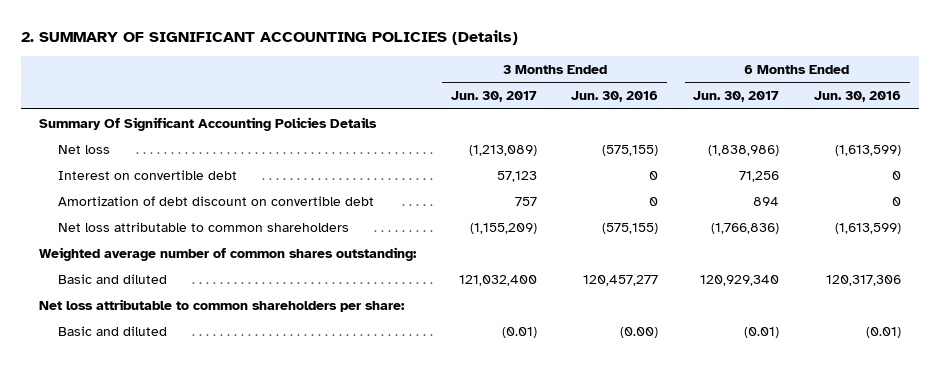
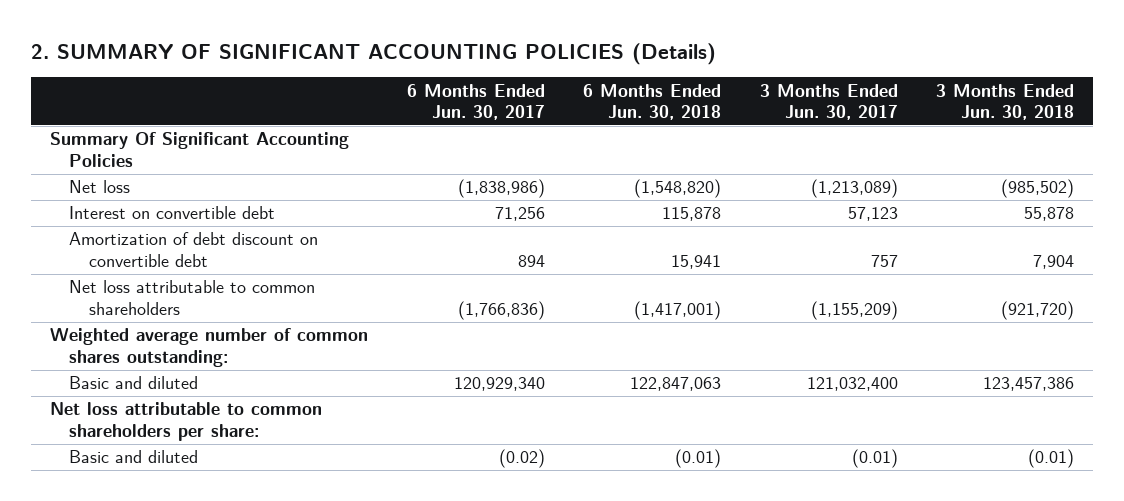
[571,91,659,103] Jun. 30, 2016 -> none
[814,91,902,103] Jun. 30, 2016 -> none
none -> [583,83,722,121] 6 Months Ended Jun. 30, 2018
none -> [936,83,1075,121] 3 Months Ended Jun. 30, 2018
[38,116,377,131] Summary Of Significant Accounting Policies Details -> [50,132,350,167] Summary Of Significant Accounting Policies
[744,326,780,338] (0.01) -> [498,449,545,469] (0.02)

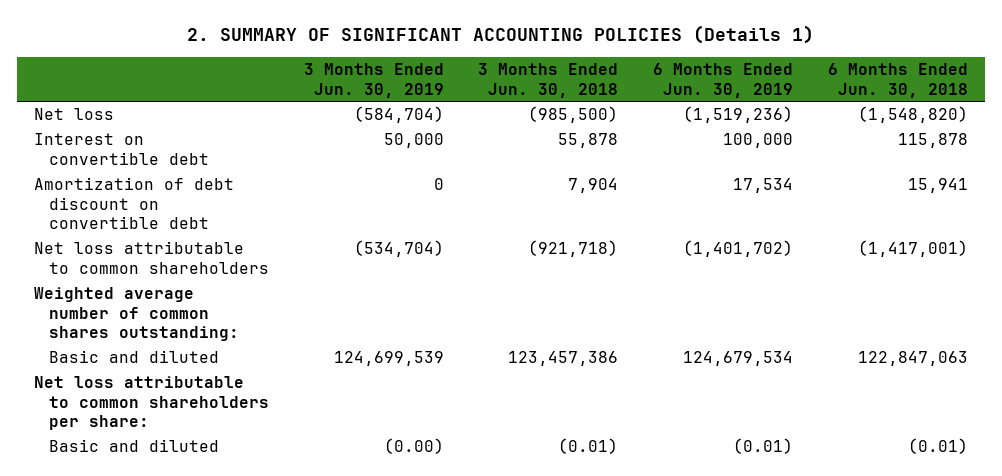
[30,42,716,65] 2. SUMMARY OF SIGNIFICANT ACCOUNTING POLICIES (Details) -> [187,25,815,45] 2. SUMMARY OF SIGNIFICANT ACCOUNTING POLICIES (Details 1)
[406,83,545,121] 6 Months Ended Jun. 30, 2017 -> none
[759,83,898,121] 3 Months Ended Jun. 30, 2017 -> none
none -> [303,63,444,98] 3 Months Ended Jun. 30, 2019
none -> [653,63,794,98] 6 Months Ended Jun. 30, 2019
[50,132,350,167] Summary Of Significant Accounting Policies -> none
[1001,179,1075,199] (985,502) -> [528,106,619,124] (985,500)
[1001,300,1075,320] (921,720) -> [528,240,619,258] (921,718)

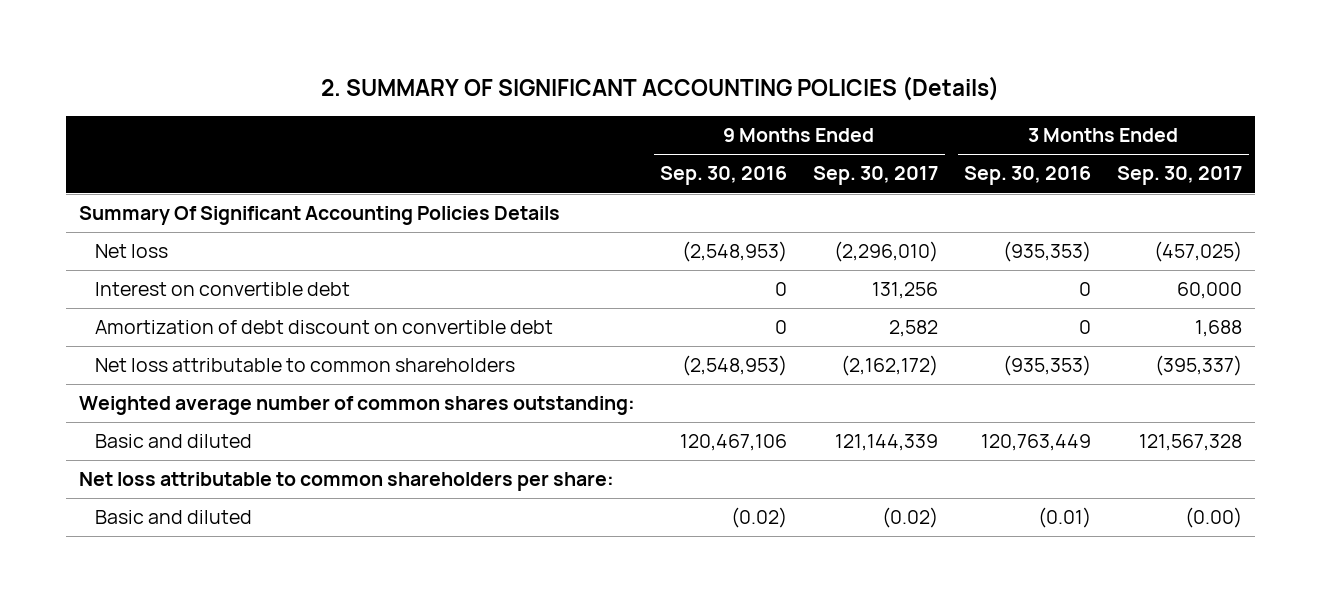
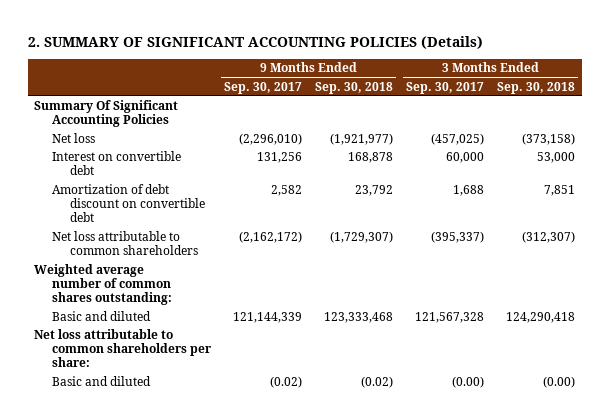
[660,166,788,186] Sep. 30, 2016 -> none
[964,166,1092,186] Sep. 30, 2016 -> none
none -> [315,81,394,94] Sep. 30, 2018
none -> [497,81,576,94] Sep. 30, 2018
[78,206,560,226] Summary Of Significant Accounting Policies Details -> [34,99,179,128] Summary Of Significant Accounting Policies

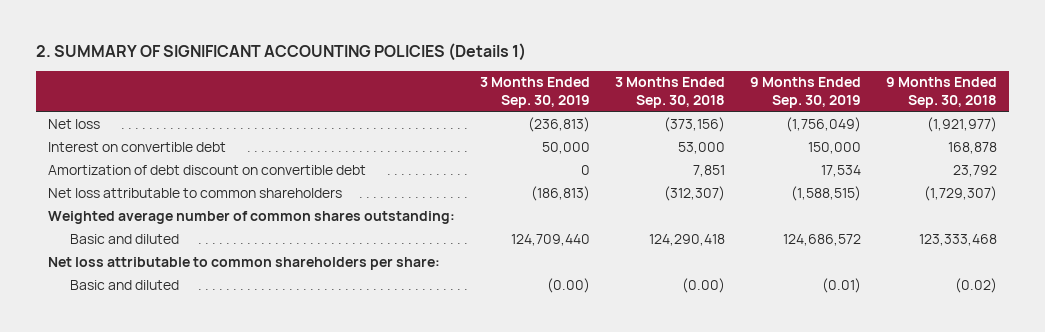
[27,35,483,49] 2. SUMMARY OF SIGNIFICANT ACCOUNTING POLICIES (Details) -> [35,43,526,62] 2. SUMMARY OF SIGNIFICANT ACCOUNTING POLICIES (Details 1)
[224,81,303,94] Sep. 30, 2017 -> none
[406,81,485,94] Sep. 30, 2017 -> none
none -> [480,77,591,108] 3 Months Ended Sep. 30, 2019
none -> [749,77,861,108] 9 Months Ended Sep. 30, 2019
[34,99,179,128] Summary Of Significant Accounting Policies -> none
[522,132,576,145] (373,158) -> [663,116,725,132] (373,156)

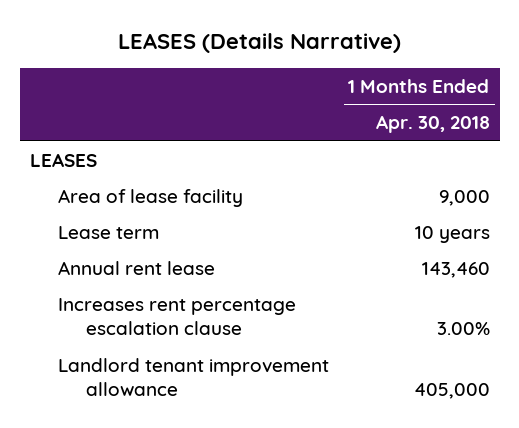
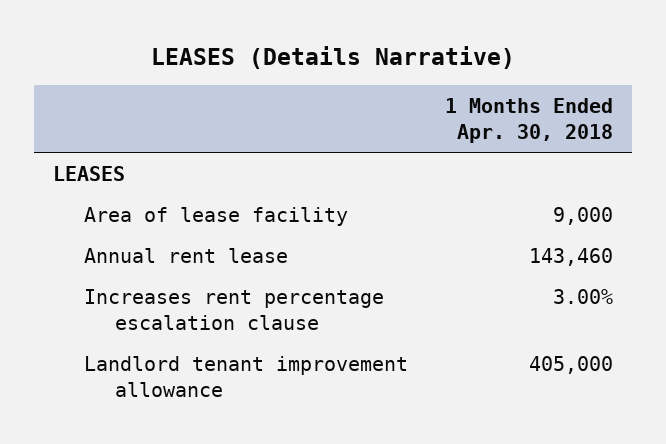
[57,225,159,239] Lease term -> none

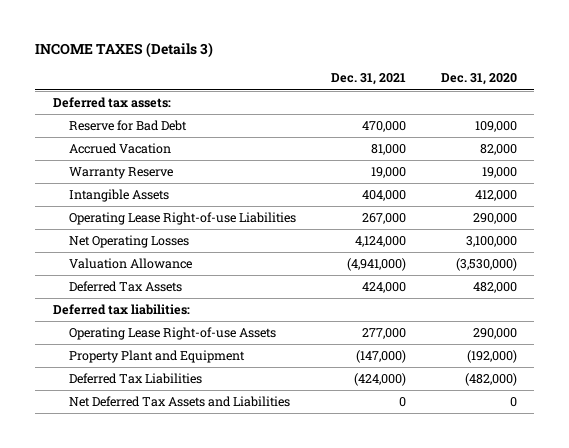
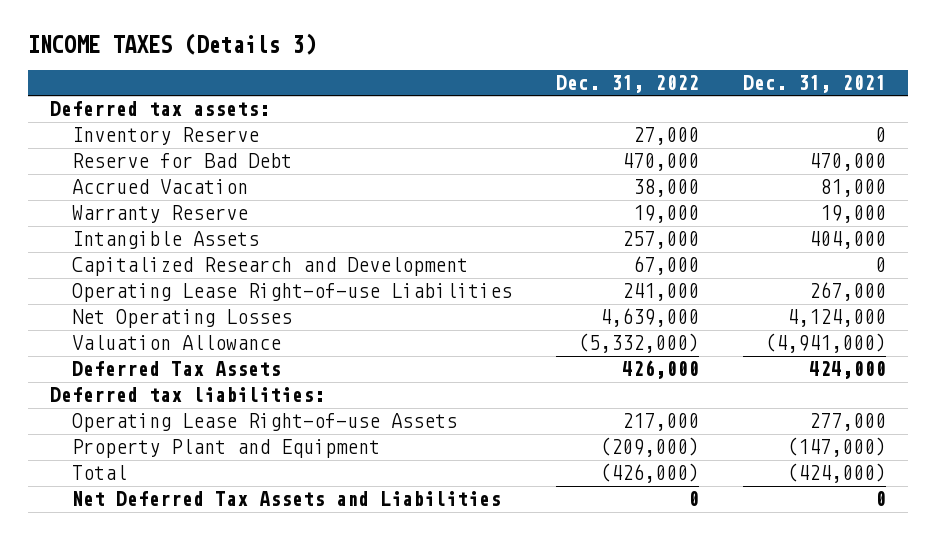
[440,73,517,86] Dec. 31, 2020 -> none
none -> [555,74,699,93] Dec. 31, 2022
none -> [72,127,260,146] Inventory Reserve
none -> [72,257,469,277] Capitalized Research and Development
[68,373,202,385] Deferred Tax Liabilities -> [72,465,128,481] Total

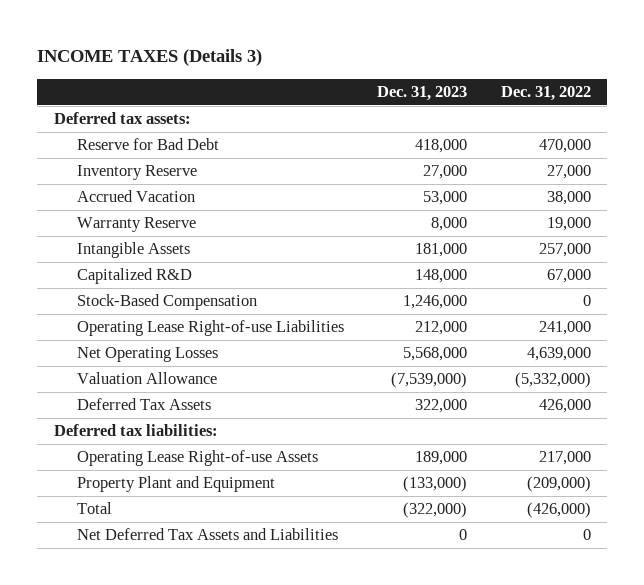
[742,74,886,93] Dec. 31, 2021 -> none
none -> [377,85,468,101] Dec. 31, 2023
[72,127,260,146] Inventory Reserve -> [76,165,197,181] Inventory Reserve
[72,257,469,277] Capitalized Research and Development -> [76,268,192,285] Capitalized R&D
none -> [76,294,257,311] Stock-Based Compensation

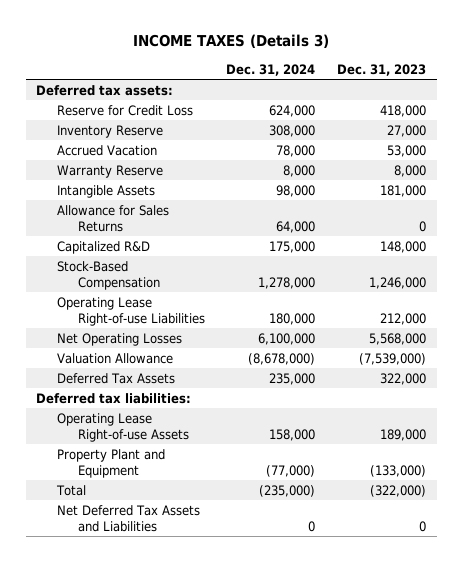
[500,85,591,101] Dec. 31, 2022 -> none
none -> [226,63,316,76] Dec. 31, 2024
[76,138,219,151] Reserve for Bad Debt -> [57,104,194,116] Reserve for Credit Loss
none -> [57,204,170,232] Allowance for Sales Returns

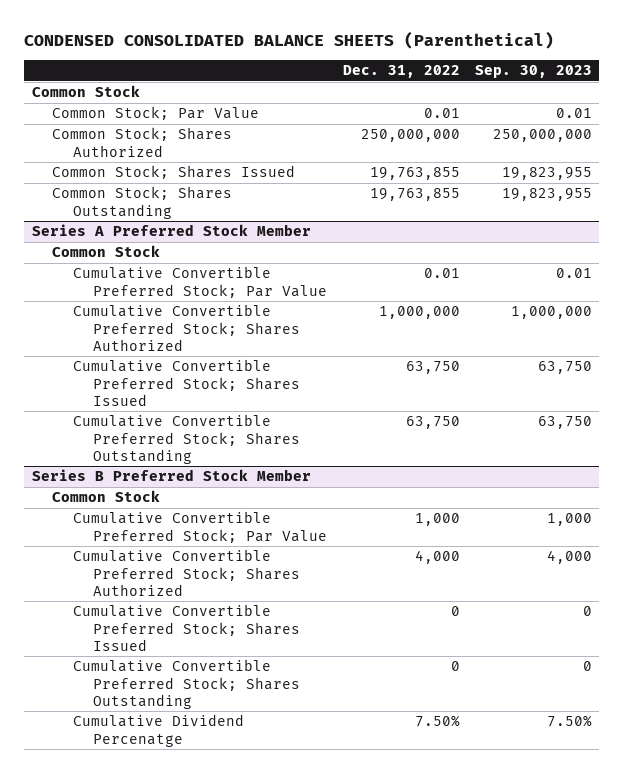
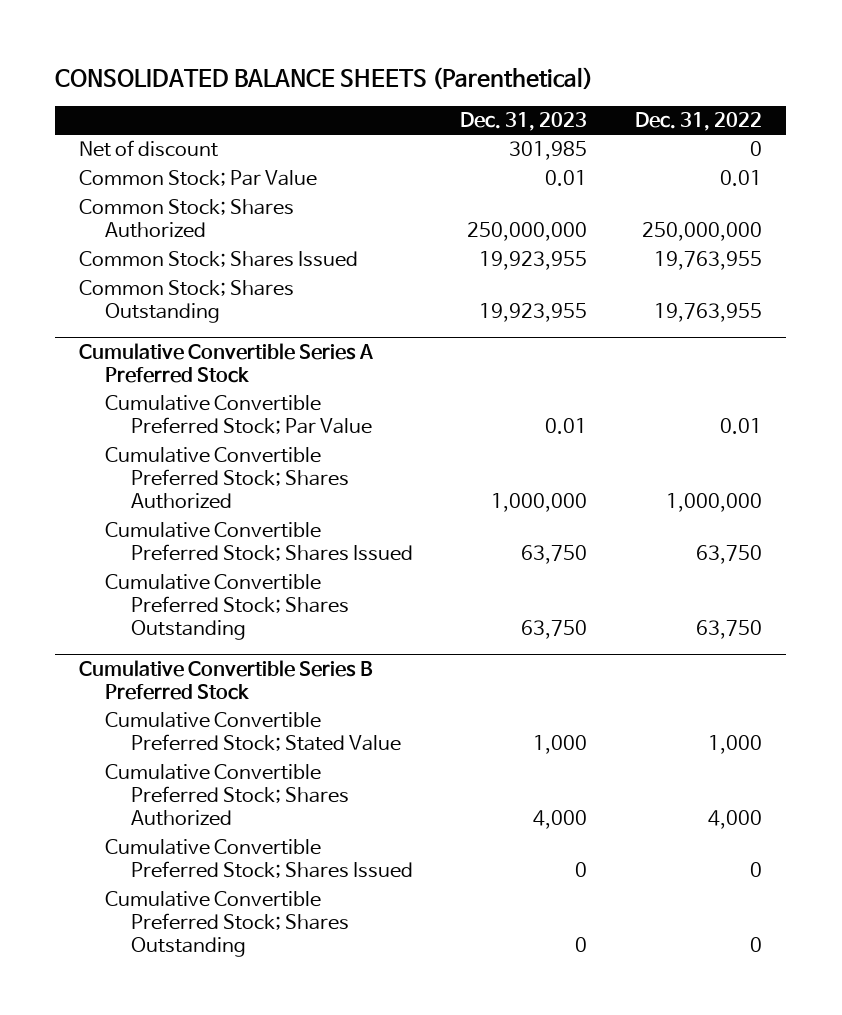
[24,31,555,50] CONDENSED CONSOLIDATED BALANCE SHEETS (Parenthetical) -> [55,66,594,90] CONSOLIDATED BALANCE SHEETS (Parenthetical)
[474,65,592,79] Sep. 30, 2023 -> none
none -> [460,111,588,131] Dec. 31, 2023
[31,85,140,98] Common Stock -> none
none -> [79,140,219,158] Net of discount
[52,245,161,258] Common Stock -> none
[369,167,460,181] 19,763,855 -> [654,251,763,271] 19,763,955
[369,188,460,202] 19,763,855 -> [654,303,763,323] 19,763,955
[31,224,311,237] Series A Preferred Stock Member -> [79,342,374,383] Cumulative Convertible Series A Preferred Stock
[52,490,161,503] Common Stock -> none
[31,469,311,482] Series B Preferred Stock Member -> [79,659,374,700] Cumulative Convertible Series B Preferred Stock
[72,511,328,543] Cumulative Convertible Preferred Stock; Par Value -> [105,712,401,752] Cumulative Convertible Preferred Stock; Stated Value
[72,714,244,747] Cumulative Dividend Percenatge -> none

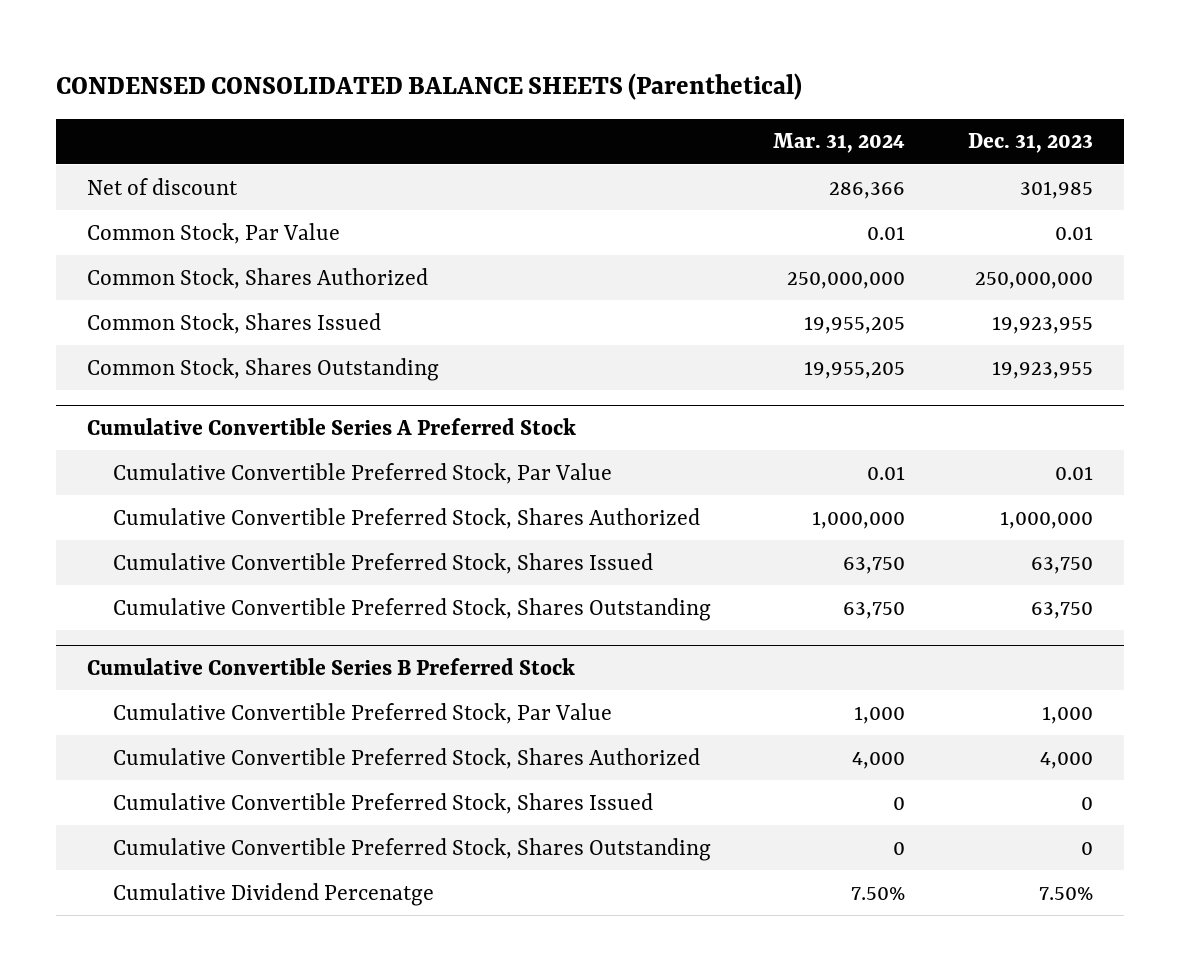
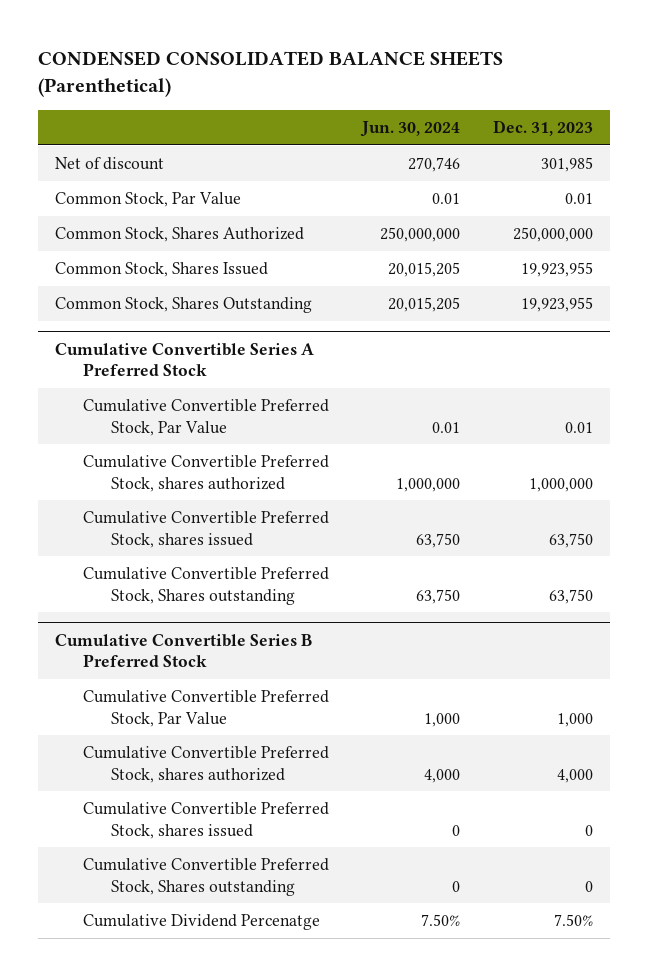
[773,133,906,154] Mar. 31, 2024 -> none
none -> [360,120,461,137] Jun. 30, 2024
[112,507,700,529] Cumulative Convertible Preferred Stock, Shares Authorized -> [82,455,329,492] Cumulative Convertible Preferred Stock, shares authorized
[112,552,653,574] Cumulative Convertible Preferred Stock, Shares Issued -> [82,511,329,548] Cumulative Convertible Preferred Stock, shares issued
[112,597,711,621] Cumulative Convertible Preferred Stock, Shares Outstanding -> [82,567,329,605] Cumulative Convertible Preferred Stock, Shares outstanding
[112,747,700,769] Cumulative Convertible Preferred Stock, Shares Authorized -> [82,746,329,783] Cumulative Convertible Preferred Stock, shares authorized
[112,792,653,814] Cumulative Convertible Preferred Stock, Shares Issued -> [82,802,329,839] Cumulative Convertible Preferred Stock, shares issued
[112,837,711,861] Cumulative Convertible Preferred Stock, Shares Outstanding -> [82,858,329,896] Cumulative Convertible Preferred Stock, Shares outstanding

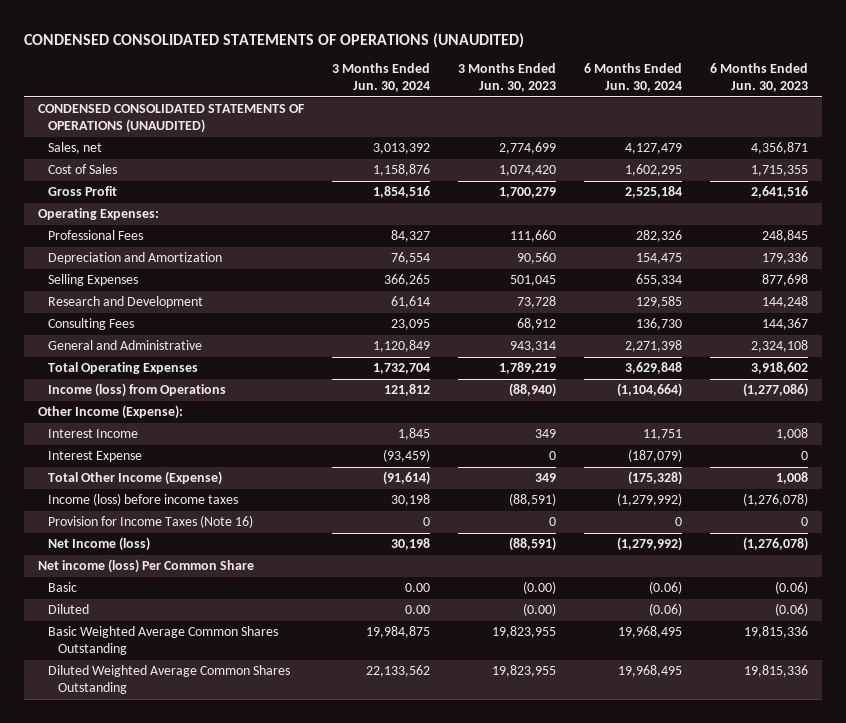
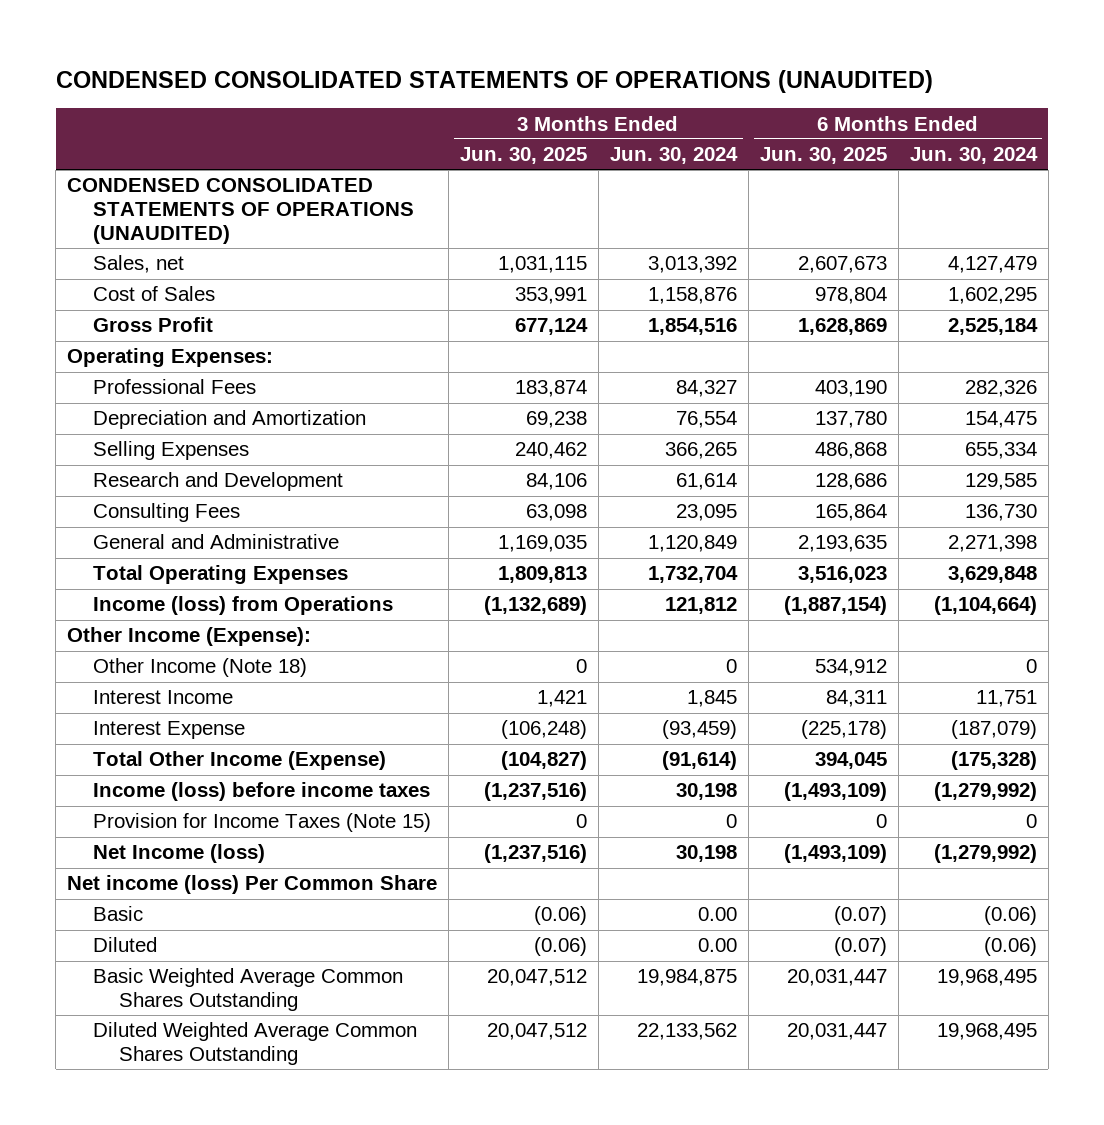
[457,63,556,93] 3 Months Ended Jun. 30, 2023 -> none
[710,63,809,93] 6 Months Ended Jun. 30, 2023 -> none
none -> [459,147,587,165] Jun. 30, 2025
none -> [759,147,887,165] Jun. 30, 2025
none -> [92,658,307,678] Other Income (Note 18)
[48,515,254,529] Provision for Income Taxes (Note 16) -> [92,813,431,833] Provision for Income Taxes (Note 15)

